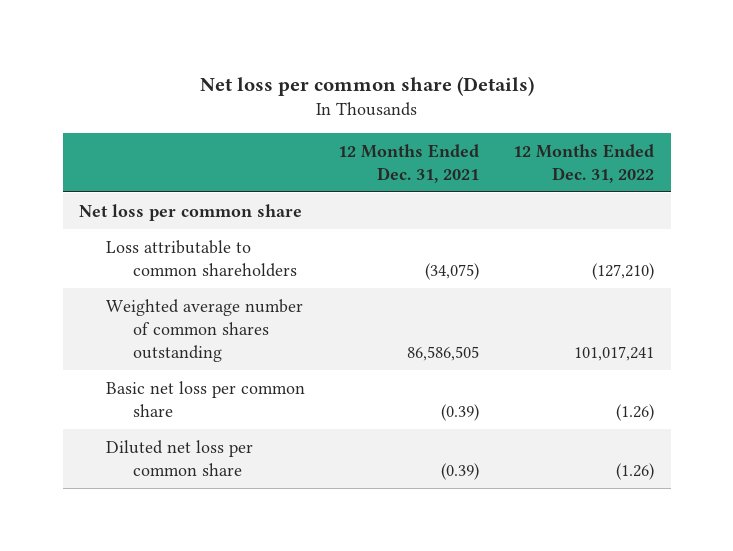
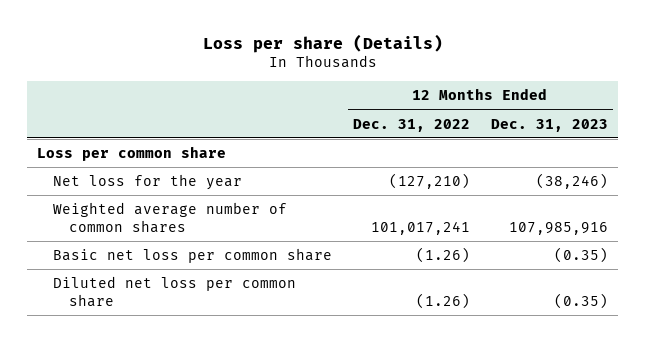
[199,75,534,96] Net loss per common share (Details) -> [202,33,443,53] Loss per share (Details)
[338,143,480,183] 12 Months Ended Dec. 31, 2021 -> none
none -> [490,118,608,132] Dec. 31, 2023
[79,203,303,221] Net loss per common share -> [37,146,227,162] Loss per common share
[105,239,297,277] Loss attributable to common shareholders -> [53,174,243,191] Net loss for the year
[105,298,303,363] Weighted average number of common shares outstanding -> [53,202,288,234] Weighted average number of common shares

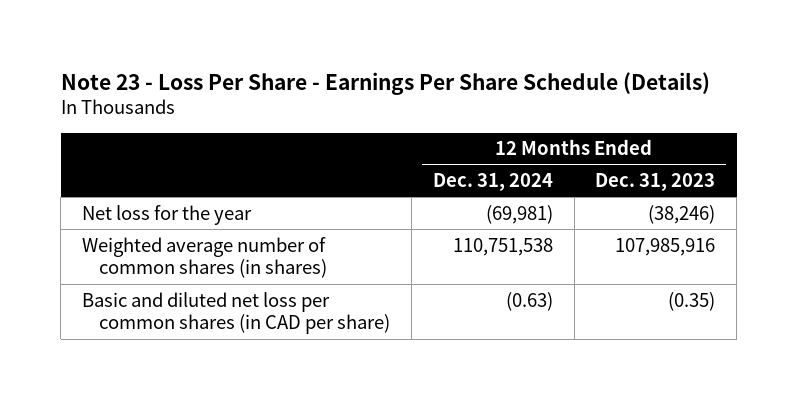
[202,33,443,53] Loss per share (Details) -> [60,71,710,95] Note 23 - Loss Per Share - Earnings Per Share Schedule (Details)
[352,118,470,132] Dec. 31, 2022 -> none
none -> [432,173,553,192] Dec. 31, 2024
[37,146,227,162] Loss per common share -> none
[53,276,297,308] Diluted net loss per common share -> none
[53,202,288,234] Weighted average number of common shares -> [82,236,328,279] Weighted average number of common shares (in shares)
[53,248,333,264] Basic net loss per common share -> [82,291,391,335] Basic and diluted net loss per common shares (in CAD per share)

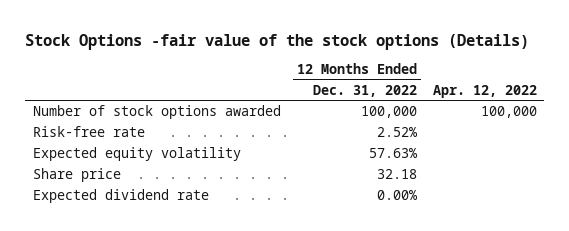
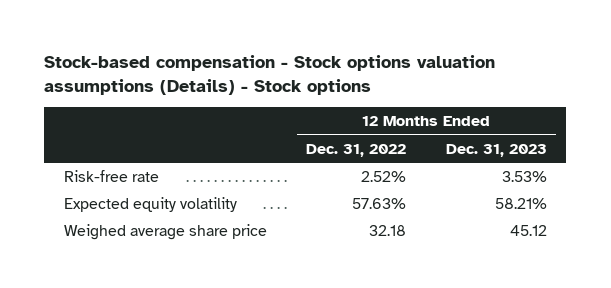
[24,33,529,50] Stock Options -fair value of the stock options (Details) -> [44,55,496,96] Stock-based compensation - Stock options valuation assumptions (Details) - Stock options
[432,84,537,98] Apr. 12, 2022 -> none
none -> [445,143,547,157] Dec. 31, 2023
[32,105,281,120] Number of stock options awarded -> none
[32,189,209,204] Expected dividend rate -> none
[32,168,121,183] Share price -> [64,223,268,240] Weighed average share price

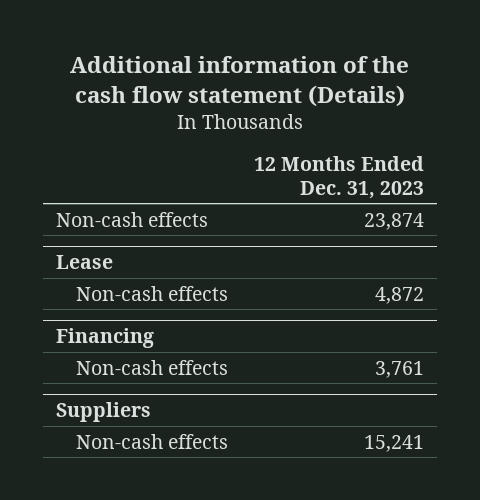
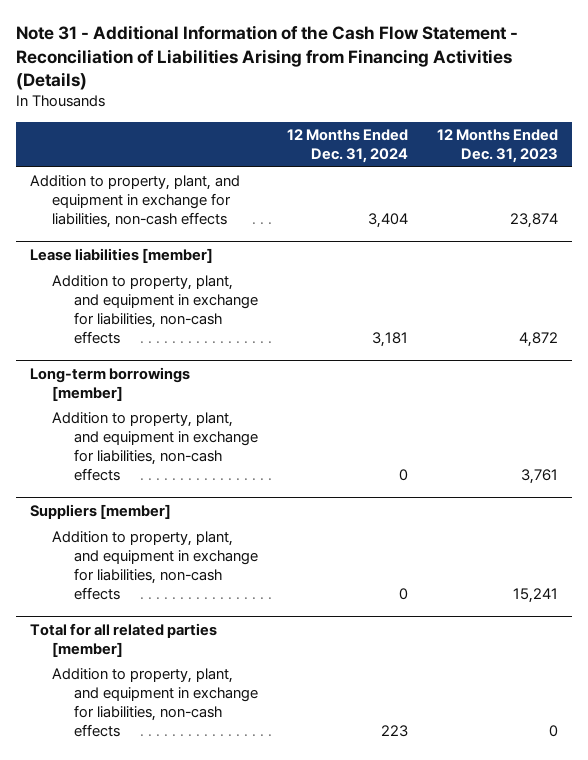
[70,55,410,107] Additional information of the cash flow statement (Details) -> [15,25,518,90] Note 31 - Additional Information of the Cash Flow Statement - Reconciliation of Liabilities Arising from Financing Activities (Details)
none -> [286,129,408,163] 12 Months Ended Dec. 31, 2024
[55,211,208,227] Non-cash effects -> [30,175,241,229] Addition to property, plant, and equipment in exchange for liabilities, non-cash effects
[55,255,113,270] Lease -> [30,247,214,263] Lease liabilities [member]
[76,285,229,301] Non-cash effects -> [51,275,258,344] Addition to property, plant, and equipment in exchange for liabilities, non-cash effects
[55,328,154,349] Financing -> [30,366,191,401] Long-term borrowings [member]
[76,359,229,375] Non-cash effects -> [51,412,258,481] Addition to property, plant, and equipment in exchange for liabilities, non-cash effects
[55,402,151,423] Suppliers -> [30,503,172,519] Suppliers [member]
[76,433,229,449] Non-cash effects -> [51,531,258,600] Addition to property, plant, and equipment in exchange for liabilities, non-cash effects
none -> [30,622,218,657] Total for all related parties [member]
none -> [51,668,258,737] Addition to property, plant, and equipment in exchange for liabilities, non-cash effects

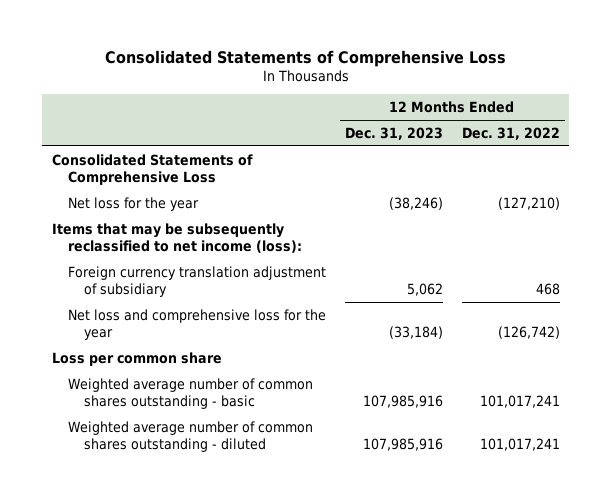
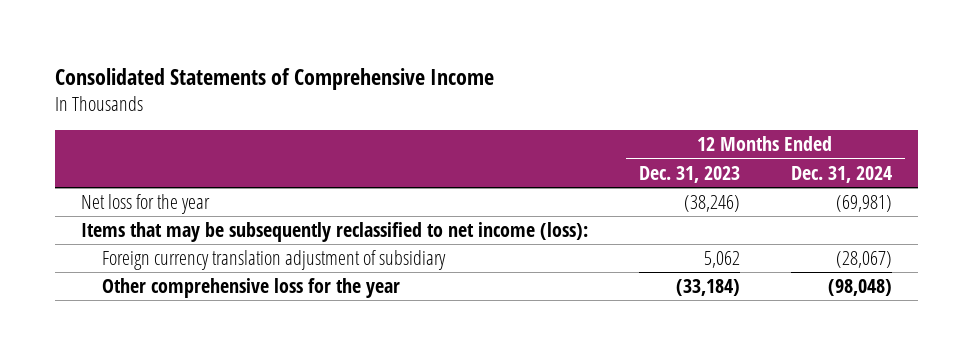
[104,50,506,68] Consolidated Statements of Comprehensive Loss -> [55,68,495,91] Consolidated Statements of Comprehensive Income
[461,126,560,140] Dec. 31, 2022 -> none
none -> [791,165,893,183] Dec. 31, 2024
[51,153,253,185] Consolidated Statements of Comprehensive Loss -> none
[51,351,222,366] Loss per common share -> none
[67,377,313,409] Weighted average number of common shares outstanding - basic -> none
[67,420,313,452] Weighted average number of common shares outstanding - diluted -> none
[67,308,326,340] Net loss and comprehensive loss for the year -> [102,277,401,298] Other comprehensive loss for the year

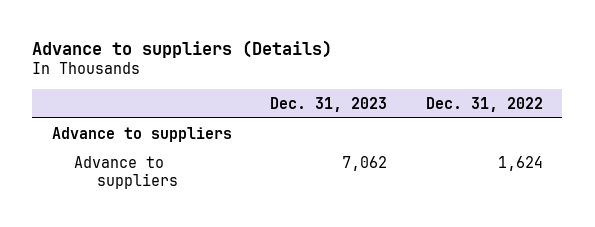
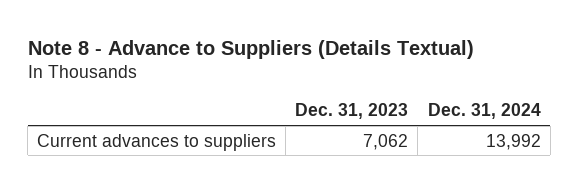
[32,39,333,58] Advance to suppliers (Details) -> [27,39,474,59] Note 8 - Advance to Suppliers (Details Textual)
[425,96,543,112] Dec. 31, 2022 -> none
none -> [427,103,541,120] Dec. 31, 2024
[51,126,232,142] Advance to suppliers -> none
[74,155,178,189] Advance to suppliers -> [37,133,277,151] Current advances to suppliers

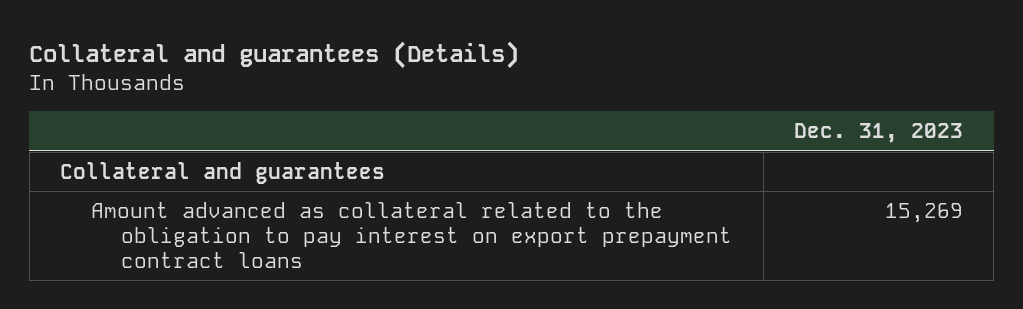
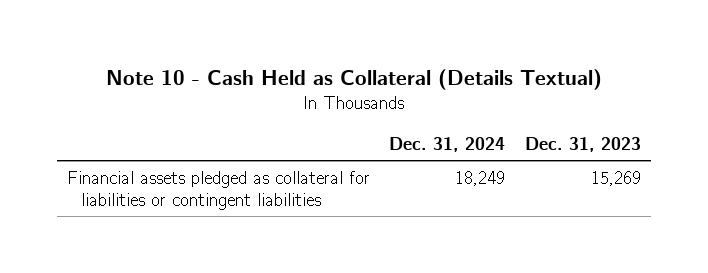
[29,40,520,69] Collateral and guarantees (Details) -> [105,68,602,90] Note 10 - Cash Held as Collateral (Details Textual)
none -> [389,137,506,153] Dec. 31, 2024
[60,162,386,185] Collateral and guarantees -> none
[90,202,733,268] Amount advanced as collateral related to the obligation to pay interest on export prepayment contract loans -> [66,170,370,210] Financial assets pledged as collateral for liabilities or contingent liabilities

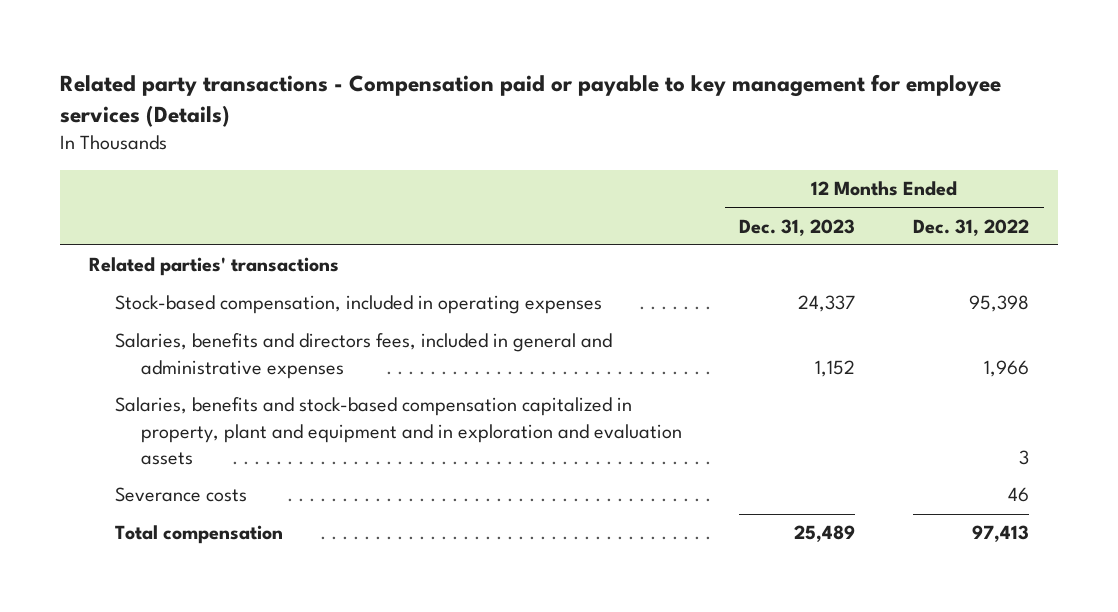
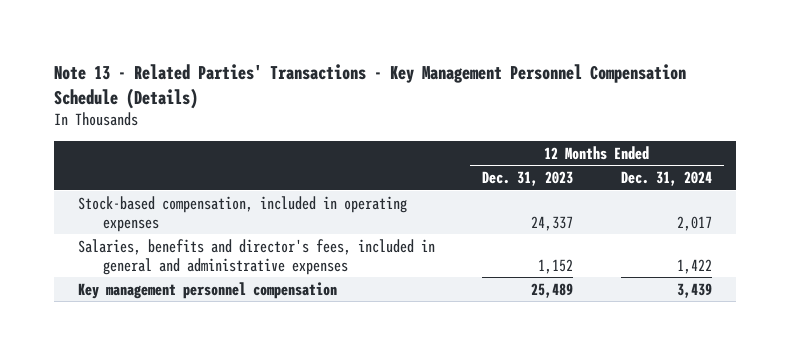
[59,74,1001,128] Related party transactions - Compensation paid or payable to key management for employee services (Details) -> [53,63,686,109] Note 13 - Related Parties' Transactions - Key Management Personnel Compensation Schedule (Details)
[913,218,1030,236] Dec. 31, 2022 -> none
none -> [620,171,712,187] Dec. 31, 2024
[88,257,339,277] Related parties' transactions -> none
[114,397,682,465] Salaries, benefits and stock-based compensation capitalized in property, plant and equipment and in exploration and evaluation assets -> none
[114,487,247,503] Severance costs -> none
[114,333,612,379] Salaries, benefits and directors fees, included in general and administrative expenses -> [77,238,435,275] Salaries, benefits and director's fees, included in general and administrative expenses
[114,525,283,545] Total compensation -> [77,281,337,299] Key management personnel compensation

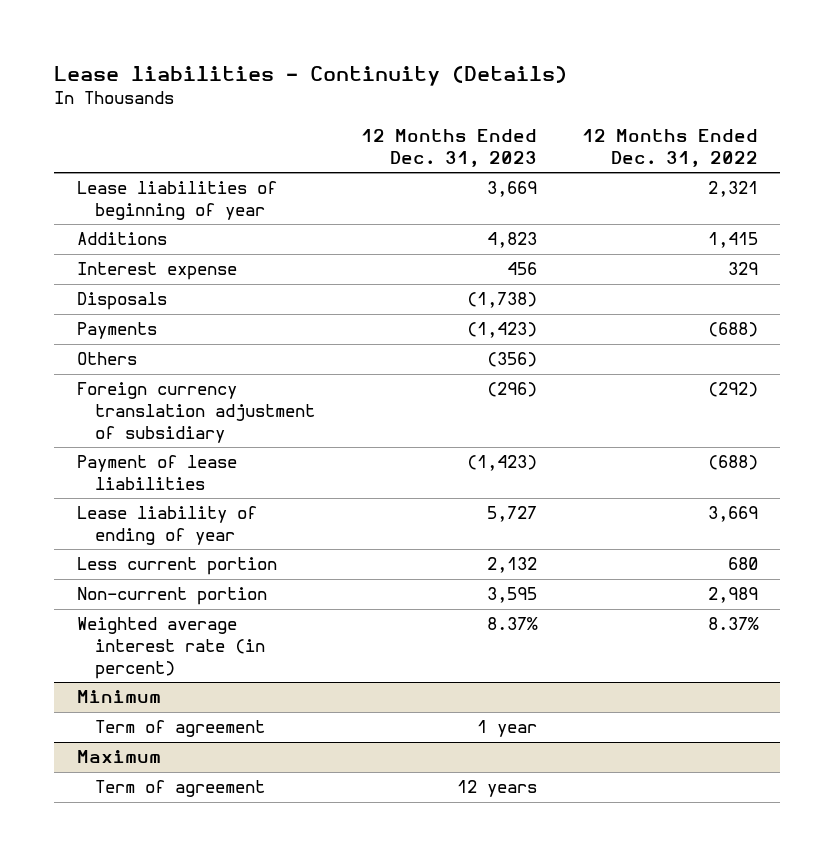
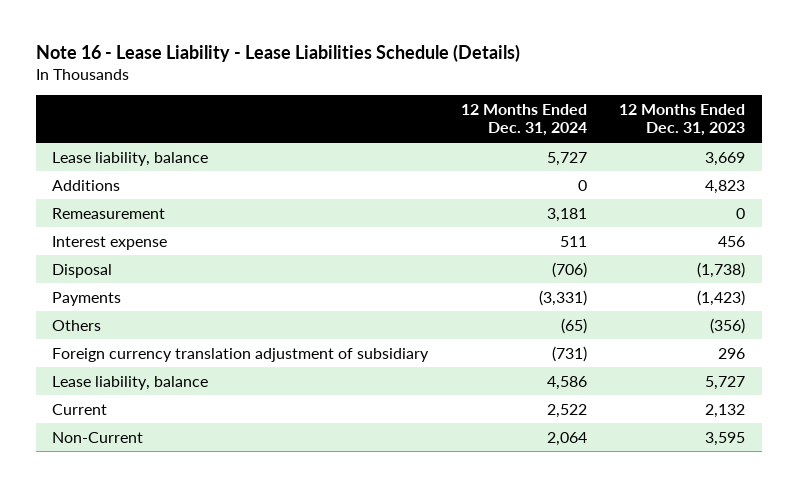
[54,65,568,86] Lease liabilities - Continuity (Details) -> [35,44,520,63] Note 16 - Lease Liability - Lease Liabilities Schedule (Details)
[581,129,758,167] 12 Months Ended Dec. 31, 2022 -> none
none -> [460,104,587,137] 12 Months Ended Dec. 31, 2024
[77,181,278,221] Lease liabilities of beginning of year -> [52,151,209,166] Lease liability, balance
none -> [52,207,166,219] Remeasurement
[77,292,168,311] Disposals -> [52,263,113,278] Disposal
[77,455,238,491] Payment of lease liabilities -> none
[77,617,266,679] Weighted average interest rate (in percent) -> none
[77,690,162,704] Minimum -> none
[95,720,266,738] Term of agreement -> none
[77,750,162,764] Maximum -> none
[95,780,266,798] Term of agreement -> none
[486,382,537,398] (296) -> [718,347,746,359] 296
[77,506,258,546] Lease liability of ending of year -> [52,375,209,390] Lease liability, balance
[77,557,278,576] Less current portion -> [52,403,108,415] Current
[77,587,268,606] Non-current portion -> [52,431,144,443] Non-Current

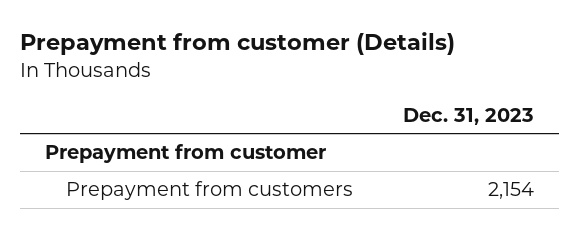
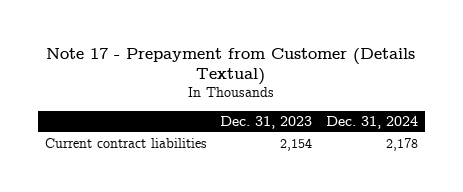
[19,32,455,56] Prepayment from customer (Details) -> [46,47,416,86] Note 17 - Prepayment from Customer (Details Textual)
none -> [325,115,418,129] Dec. 31, 2024
[44,144,326,164] Prepayment from customer -> none
[66,181,354,201] Prepayment from customers -> [44,138,207,149] Current contract liabilities

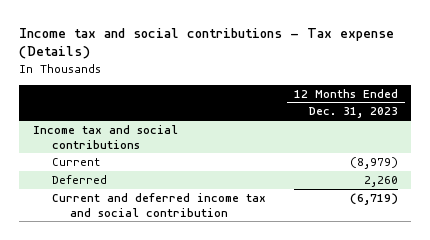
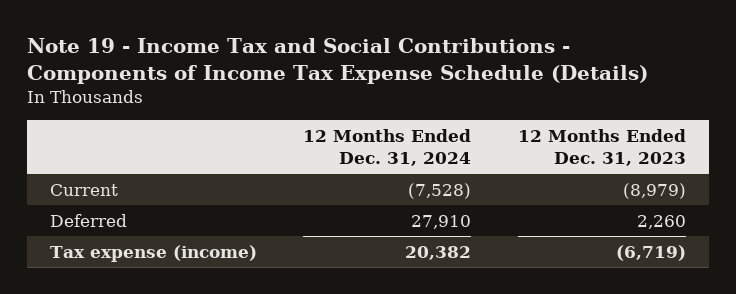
[18,27,394,60] Income tax and social contributions - Tax expense (Details) -> [26,38,648,84] Note 19 - Income Tax and Social Contributions - Components of Income Tax Expense Schedule (Details)
none -> [303,128,472,166] 12 Months Ended Dec. 31, 2024
[32,125,178,149] Income tax and social contributions -> none
[51,193,266,217] Current and deferred income tax and social contribution -> [49,244,257,262] Tax expense (income)

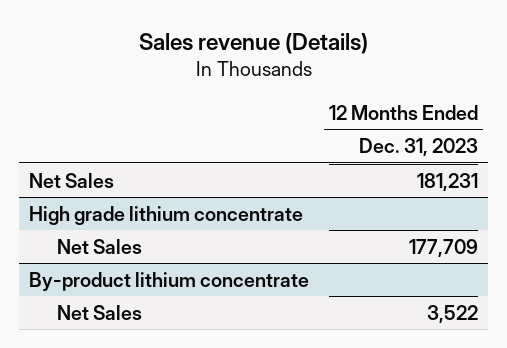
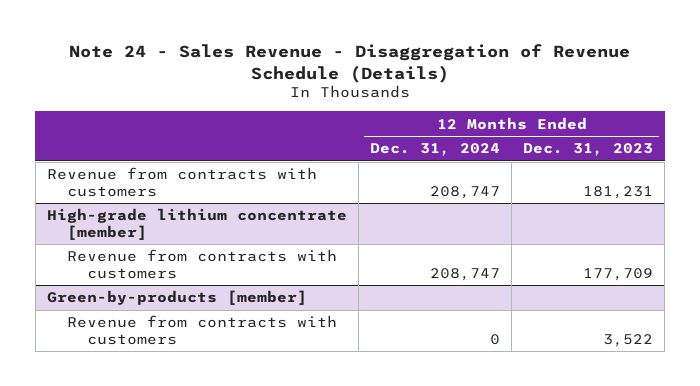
[138,32,368,54] Sales revenue (Details) -> [68,43,630,83] Note 24 - Sales Revenue - Disaggregation of Revenue Schedule (Details)
none -> [369,143,500,157] Dec. 31, 2024
[29,271,310,291] By-product lithium concentrate -> none
[29,172,115,188] Net Sales -> [46,167,317,197] Revenue from contracts with customers
[29,205,304,225] High grade lithium concentrate -> [46,208,347,240] High-grade lithium concentrate [member]
[57,238,143,254] Net Sales -> [66,249,337,279] Revenue from contracts with customers
none -> [46,290,307,306] Green-by-products [member]
[57,304,143,320] Net Sales -> [66,315,337,345] Revenue from contracts with customers

